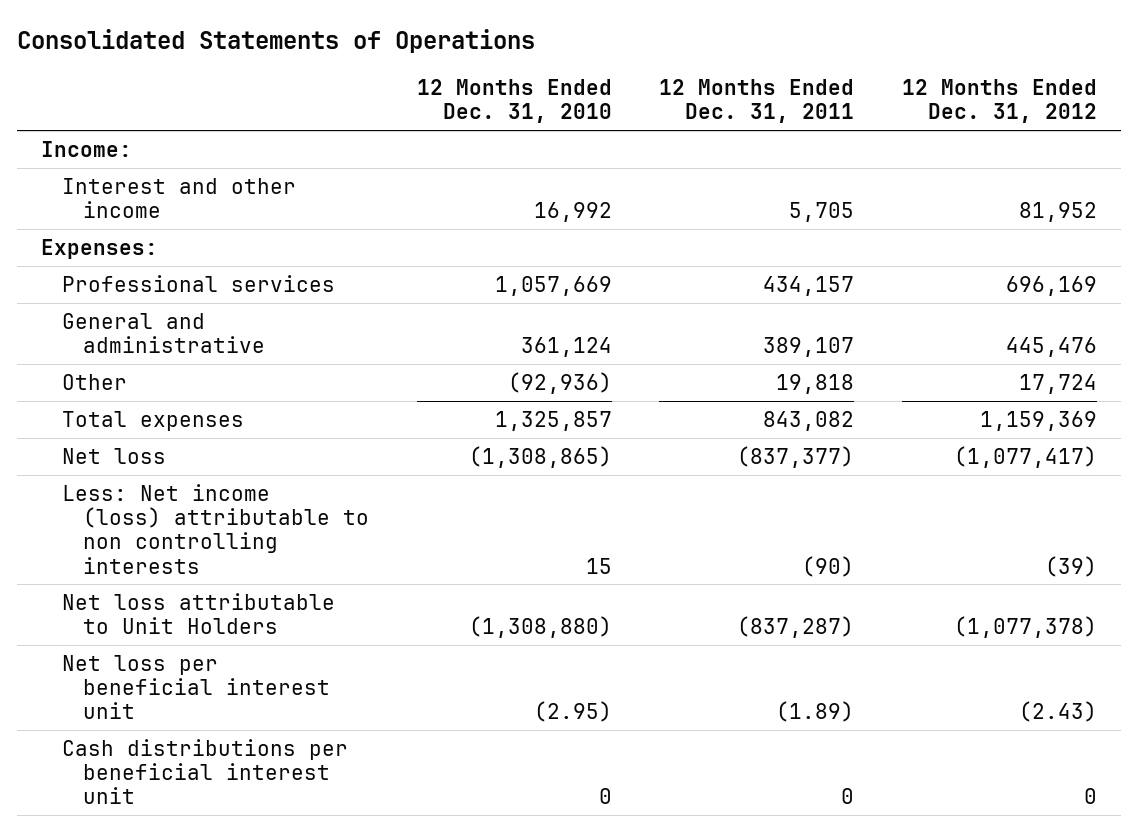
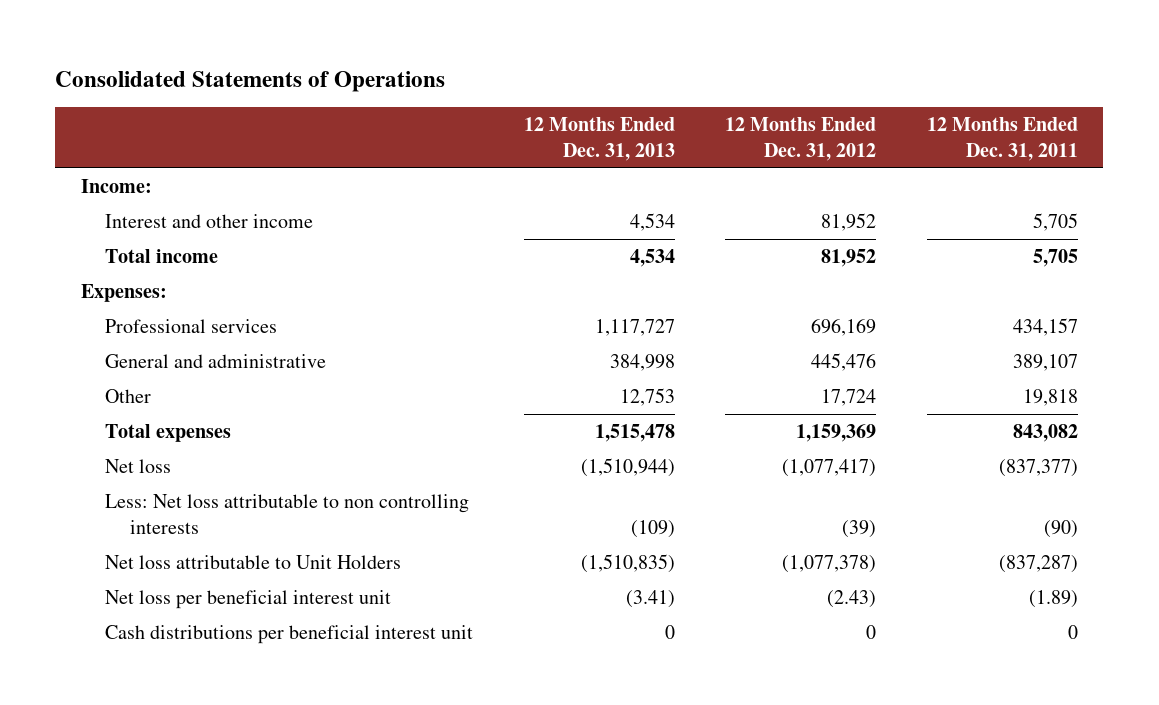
[416,78,612,124] 12 Months Ended Dec. 31, 2010 -> none
none -> [523,117,675,161] 12 Months Ended Dec. 31, 2013
none -> [105,249,219,264] Total income
[62,483,370,574] Less: Net income (loss) attributable to non controlling interests -> [105,494,470,534] Less: Net loss attributable to non controlling interests

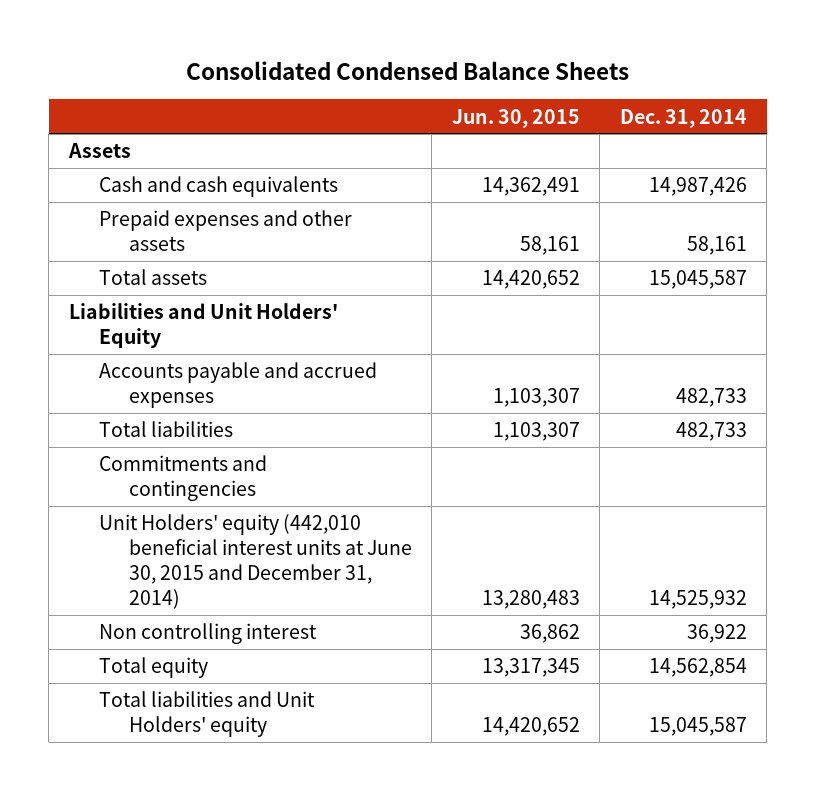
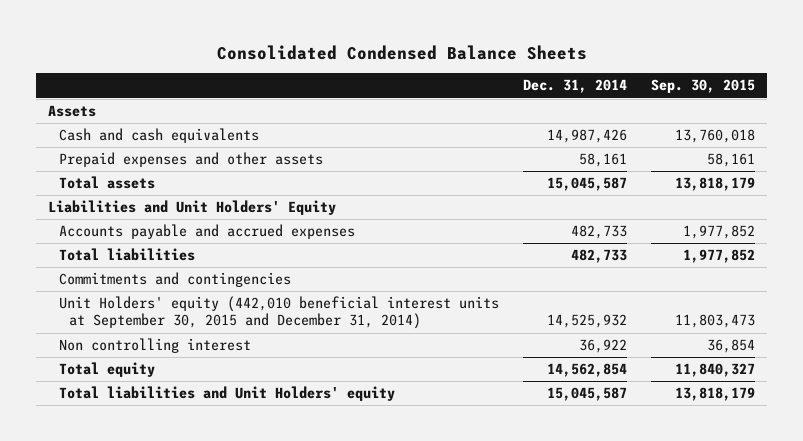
[451,108,580,128] Jun. 30, 2015 -> none
none -> [651,79,756,94] Sep. 30, 2015
[98,514,412,610] Unit Holders' equity (442,010 beneficial interest units at June 30, 2015 and December 31, 2014) -> [58,296,499,330] Unit Holders' equity (442,010 beneficial interest units at September 30, 2015 and December 31, 2014)

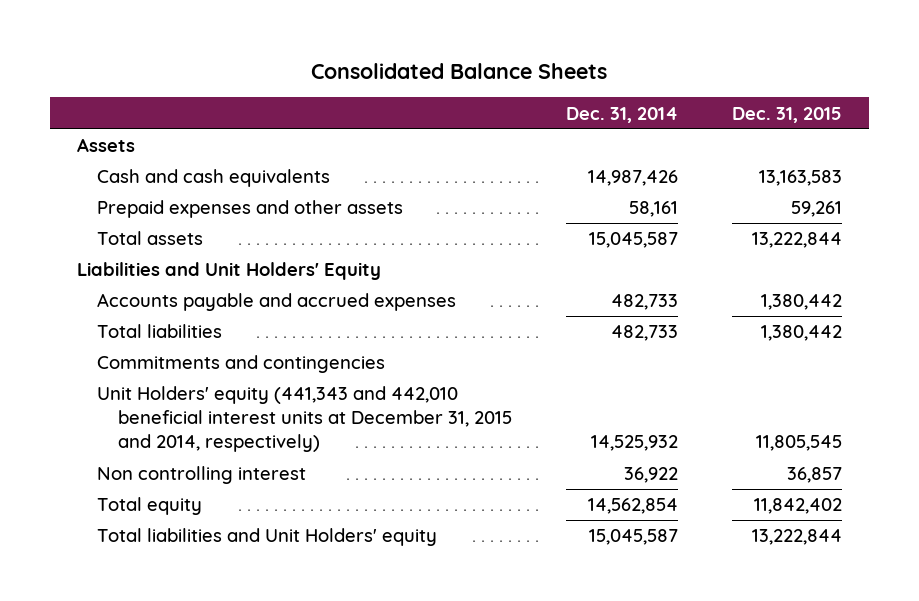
[216,44,587,60] Consolidated Condensed Balance Sheets -> [311,62,608,79] Consolidated Balance Sheets
[651,79,756,94] Sep. 30, 2015 -> none
none -> [731,106,842,123] Dec. 31, 2015
[58,296,499,330] Unit Holders' equity (442,010 beneficial interest units at September 30, 2015 and December 31, 2014) -> [97,386,512,453] Unit Holders' equity (441,343 and 442,010 beneficial interest units at December 31, 2015 and 2014, respectively)

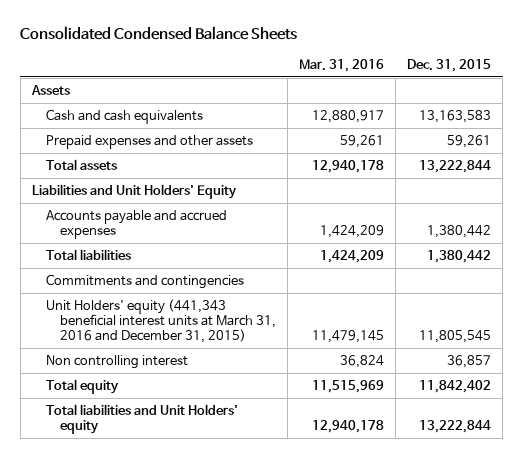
[311,62,608,79] Consolidated Balance Sheets -> [20,26,298,41] Consolidated Condensed Balance Sheets
[565,106,678,123] Dec. 31, 2014 -> none
none -> [299,58,385,72] Mar. 31, 2016
[97,386,512,453] Unit Holders' equity (441,343 and 442,010 beneficial interest units at December 31, 2015 and 2014, respectively) -> [45,298,277,344] Unit Holders' equity (441,343 beneficial interest units at March 31, 2016 and December 31, 2015)

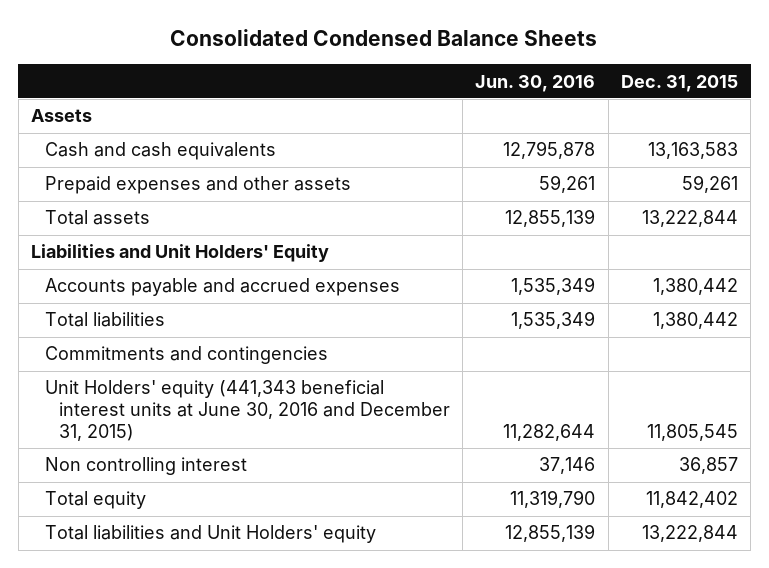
[299,58,385,72] Mar. 31, 2016 -> none
none -> [475,74,596,92] Jun. 30, 2016
[45,298,277,344] Unit Holders' equity (441,343 beneficial interest units at March 31, 2016 and December 31, 2015) -> [44,380,450,441] Unit Holders' equity (441,343 beneficial interest units at June 30, 2016 and December 31, 2015)

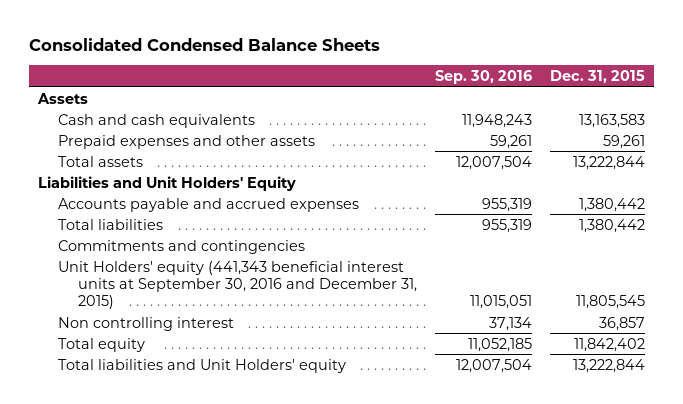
[475,74,596,92] Jun. 30, 2016 -> none
none -> [435,69,533,84] Sep. 30, 2016
[44,380,450,441] Unit Holders' equity (441,343 beneficial interest units at June 30, 2016 and December 31, 2015) -> [58,260,418,310] Unit Holders' equity (441,343 beneficial interest units at September 30, 2016 and December 31, 2015)

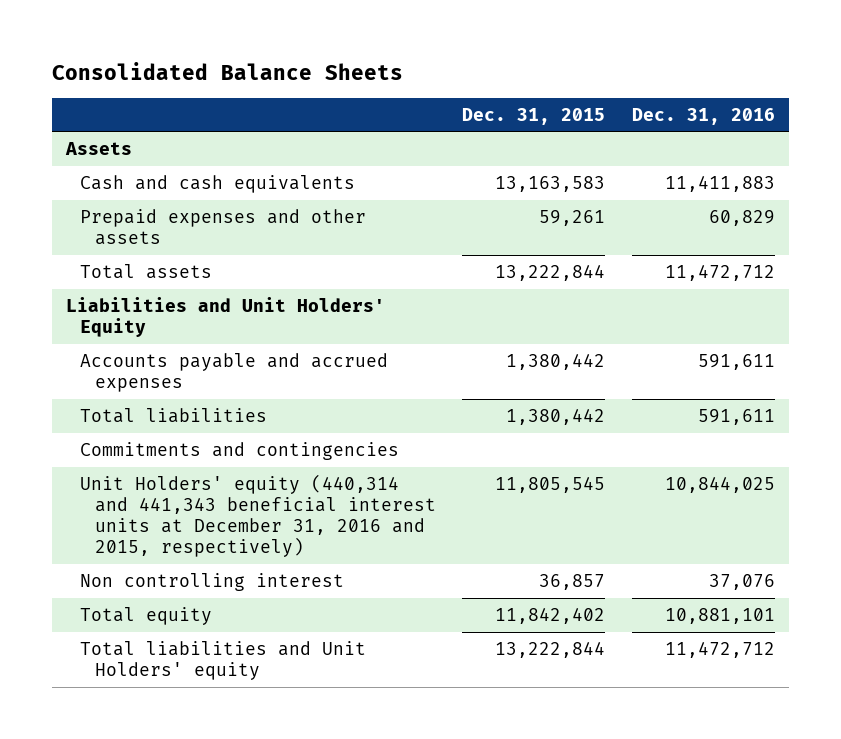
[28,37,380,51] Consolidated Condensed Balance Sheets -> [52,61,404,80] Consolidated Balance Sheets
[435,69,533,84] Sep. 30, 2016 -> none
none -> [632,107,776,125] Dec. 31, 2016
[58,260,418,310] Unit Holders' equity (441,343 beneficial interest units at September 30, 2016 and December 31, 2015) -> [80,474,436,558] Unit Holders' equity (440,314 and 441,343 beneficial interest units at December 31, 2016 and 2015, respectively)

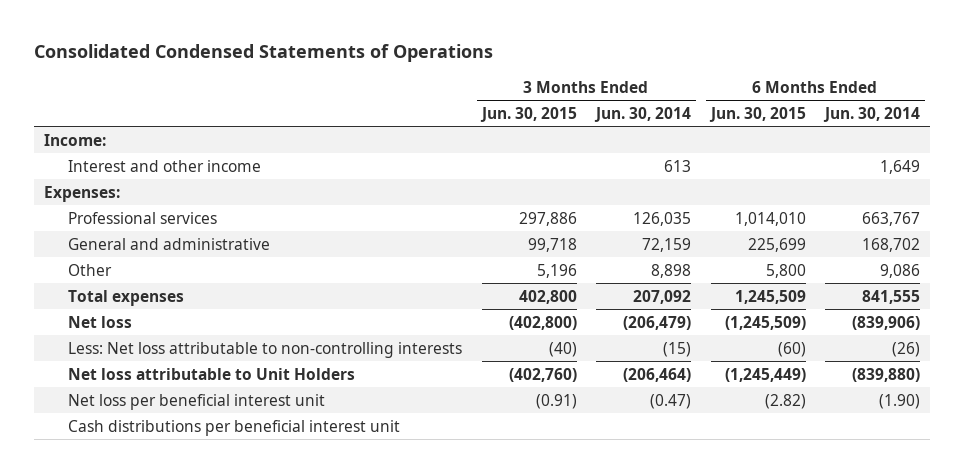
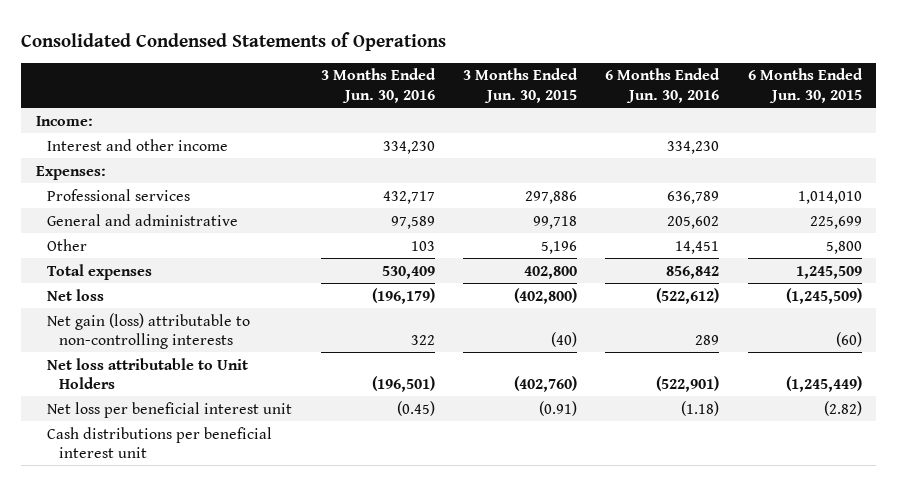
[594,106,692,122] Jun. 30, 2014 -> none
[823,106,921,122] Jun. 30, 2014 -> none
none -> [320,68,436,103] 3 Months Ended Jun. 30, 2016
none -> [605,68,721,103] 6 Months Ended Jun. 30, 2016
[68,341,463,358] Less: Net loss attributable to non-controlling interests -> [47,312,251,349] Net gain (loss) attributable to non-controlling interests

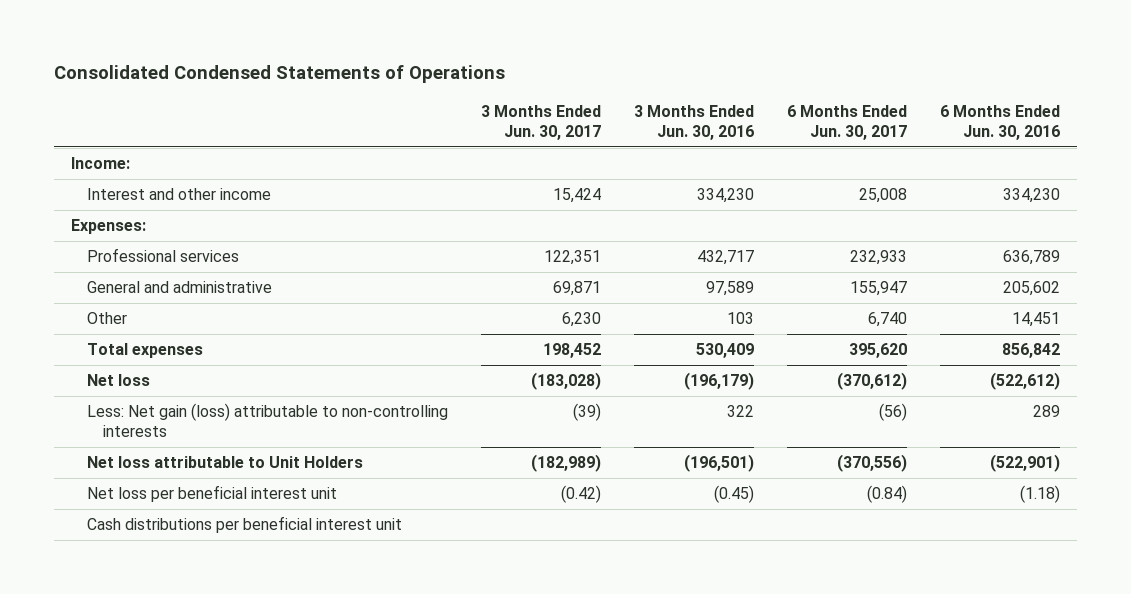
[462,68,578,103] 3 Months Ended Jun. 30, 2015 -> none
[747,68,863,103] 6 Months Ended Jun. 30, 2015 -> none
none -> [481,104,602,140] 3 Months Ended Jun. 30, 2017
none -> [787,104,908,140] 6 Months Ended Jun. 30, 2017
[47,312,251,349] Net gain (loss) attributable to non-controlling interests -> [87,403,449,438] Less: Net gain (loss) attributable to non-controlling interests

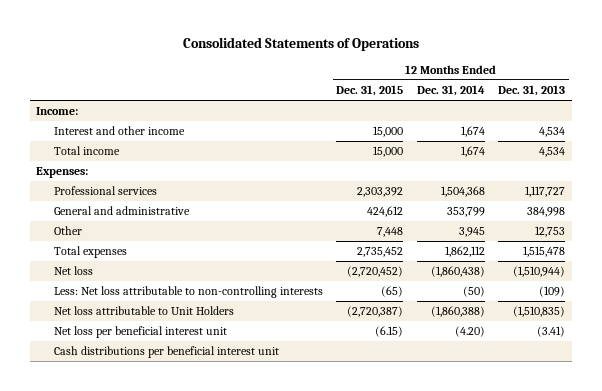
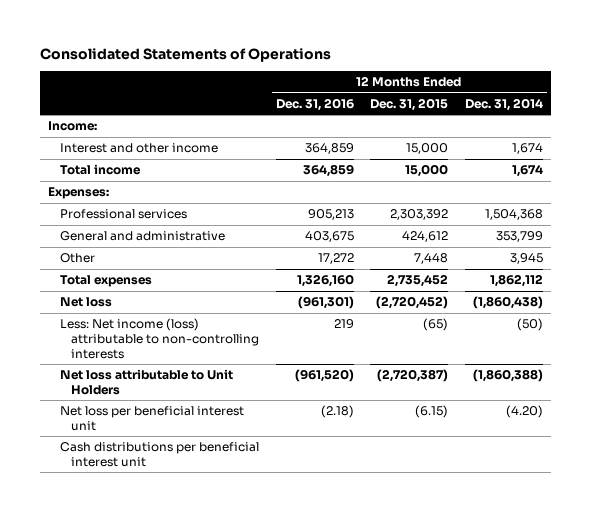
[498,84,566,96] Dec. 31, 2013 -> none
none -> [275,97,354,111] Dec. 31, 2016
[53,286,323,299] Less: Net loss attributable to non-controlling interests -> [59,318,260,359] Less: Net income (loss) attributable to non-controlling interests

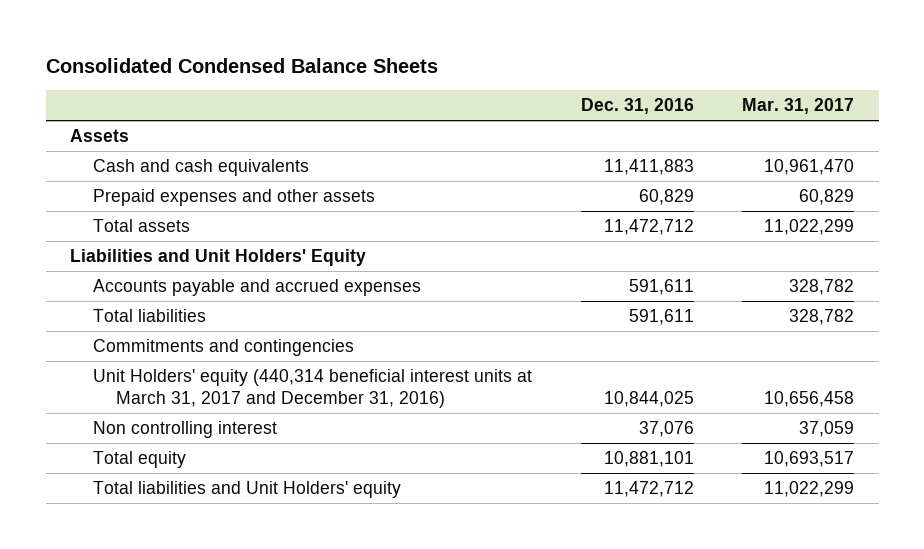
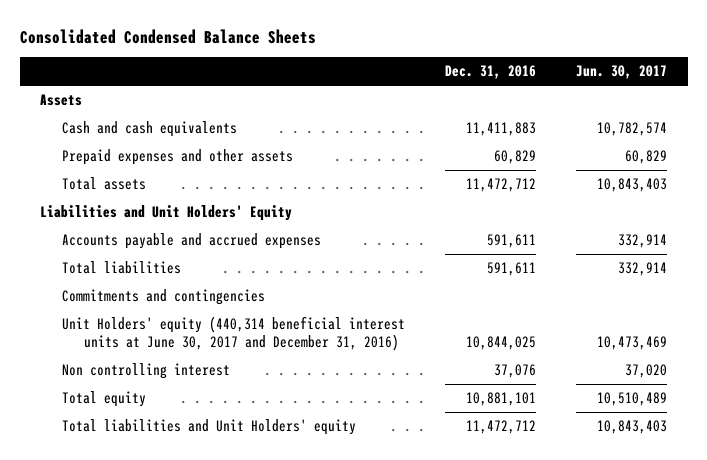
[742,98,855,115] Mar. 31, 2017 -> none
none -> [576,65,668,80] Jun. 30, 2017
[93,369,533,409] Unit Holders' equity (440,314 beneficial interest units at March 31, 2017 and December 31, 2016) -> [61,316,405,352] Unit Holders' equity (440,314 beneficial interest units at June 30, 2017 and December 31, 2016)

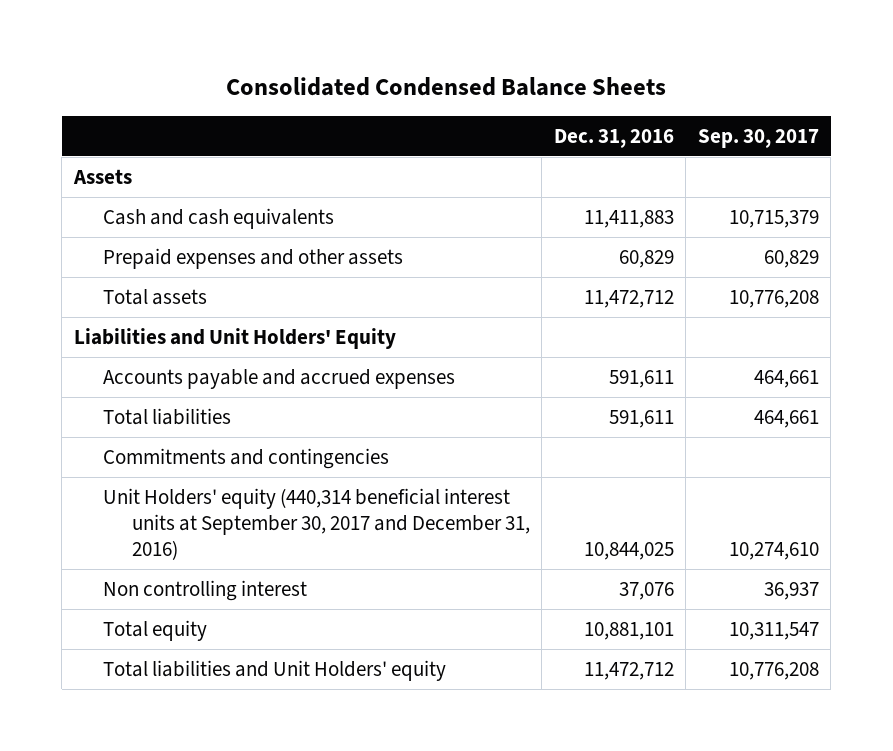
[576,65,668,80] Jun. 30, 2017 -> none
none -> [697,128,819,148] Sep. 30, 2017
[61,316,405,352] Unit Holders' equity (440,314 beneficial interest units at June 30, 2017 and December 31, 2016) -> [102,487,530,560] Unit Holders' equity (440,314 beneficial interest units at September 30, 2017 and December 31, 2016)

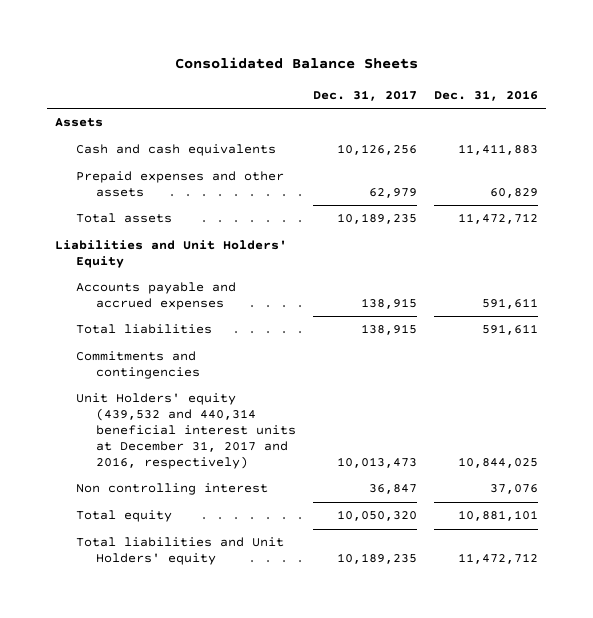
[226,76,667,96] Consolidated Condensed Balance Sheets -> [174,56,418,69] Consolidated Balance Sheets
[697,128,819,148] Sep. 30, 2017 -> none
none -> [312,89,417,101] Dec. 31, 2017
[102,487,530,560] Unit Holders' equity (440,314 beneficial interest units at September 30, 2017 and December 31, 2016) -> [75,393,297,469] Unit Holders' equity (439,532 and 440,314 beneficial interest units at December 31, 2017 and 2016, respectively)

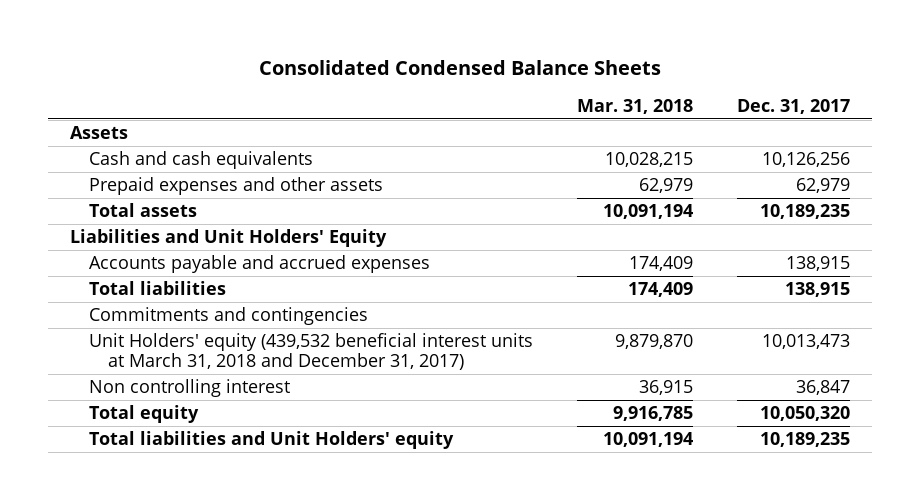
[174,56,418,69] Consolidated Balance Sheets -> [259,60,662,76] Consolidated Condensed Balance Sheets
[433,89,538,101] Dec. 31, 2016 -> none
none -> [577,98,694,114] Mar. 31, 2018
[75,393,297,469] Unit Holders' equity (439,532 and 440,314 beneficial interest units at December 31, 2017 and 2016, respectively) -> [89,333,534,371] Unit Holders' equity (439,532 beneficial interest units at March 31, 2018 and December 31, 2017)

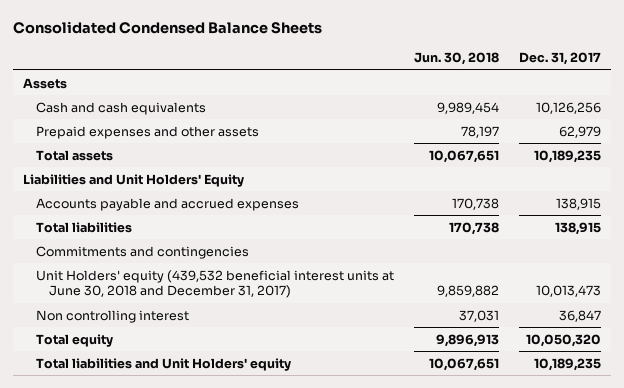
[577,98,694,114] Mar. 31, 2018 -> none
none -> [414,52,500,66] Jun. 30, 2018
[89,333,534,371] Unit Holders' equity (439,532 beneficial interest units at March 31, 2018 and December 31, 2017) -> [36,269,395,299] Unit Holders' equity (439,532 beneficial interest units at June 30, 2018 and December 31, 2017)

